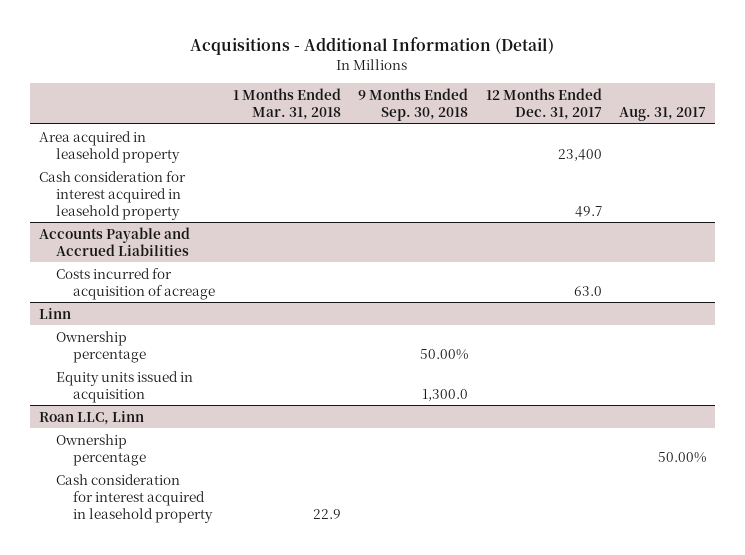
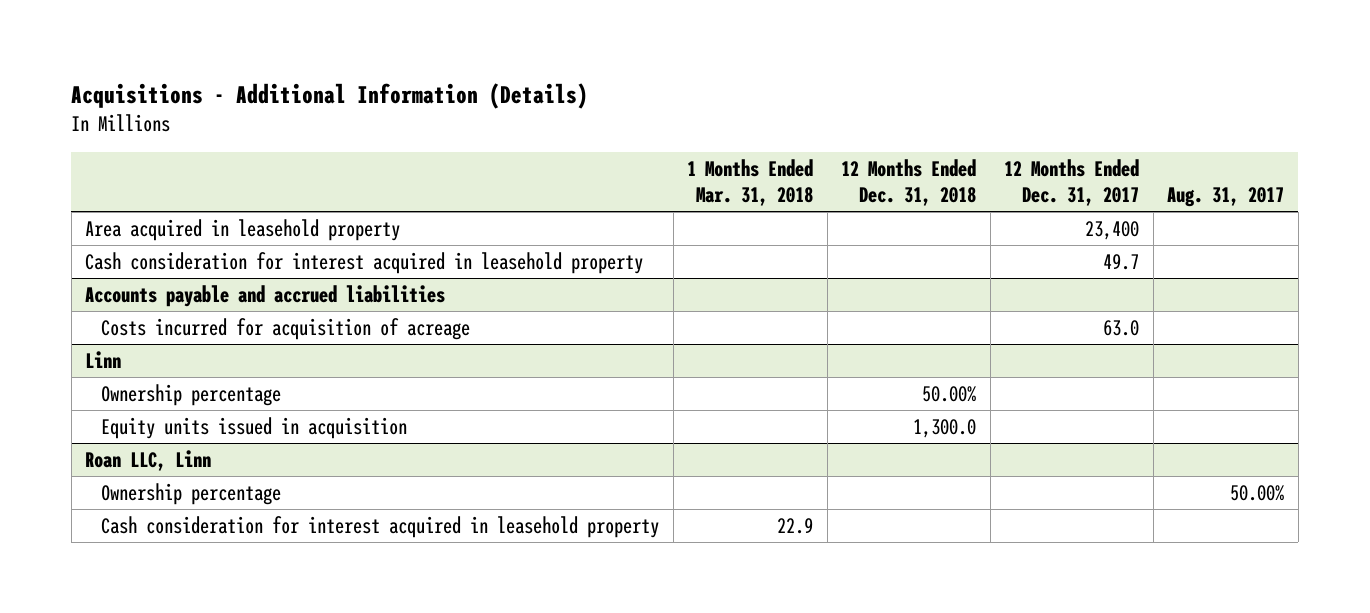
[190,37,555,56] Acquisitions - Additional Information (Detail) -> [71,83,589,110] Acquisitions - Additional Information (Details)
[358,88,469,122] 9 Months Ended Sep. 30, 2018 -> none
none -> [841,159,977,206] 12 Months Ended Dec. 31, 2018
[38,226,190,256] Accounts Payable and Accrued Liabilities -> [85,284,446,307] Accounts payable and accrued liabilities

